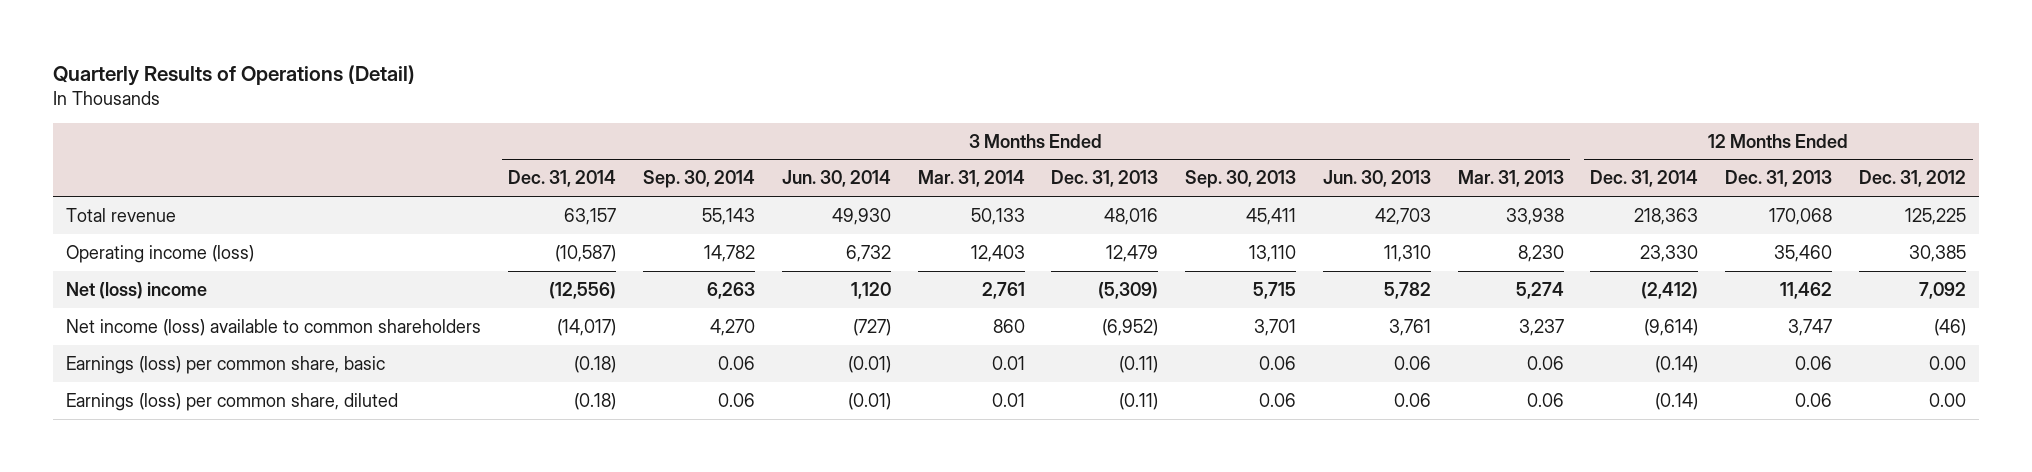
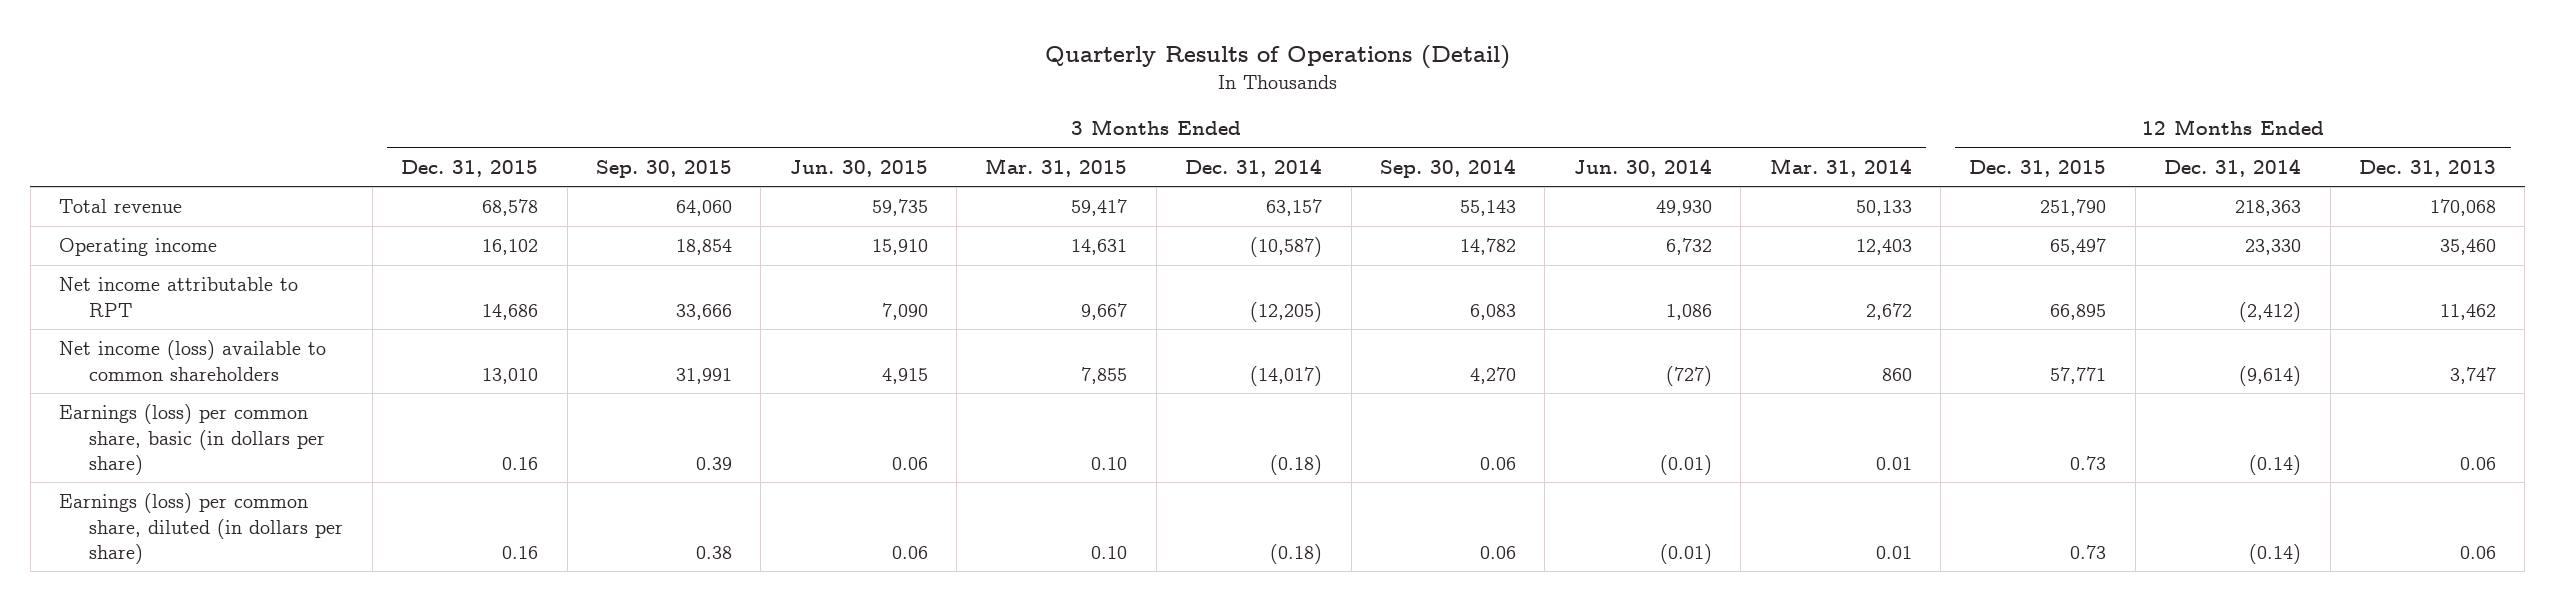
[1051,170,1159,188] Dec. 31, 2013 -> none
[1185,170,1297,189] Sep. 30, 2013 -> none
[1322,170,1431,188] Jun. 30, 2013 -> none
[1457,170,1564,188] Mar. 31, 2013 -> none
[1858,170,1966,188] Dec. 31, 2012 -> none
none -> [401,159,539,177] Dec. 31, 2015
none -> [595,159,732,178] Sep. 30, 2015
none -> [789,159,928,177] Jun. 30, 2015
none -> [985,157,1128,177] Mar. 31, 2015
none -> [1969,159,2107,177] Dec. 31, 2015
[66,244,255,263] Operating income (loss) -> [59,238,218,257] Operating income
[66,281,208,299] Net (loss) income -> [59,277,299,317] Net income attributable to RPT
[549,281,617,299] (12,556) -> [1250,301,1323,322] (12,205)
[706,281,755,299] 6,263 -> [1470,303,1517,320] 6,083
[850,281,891,299] 1,120 -> [1665,303,1712,320] 1,086
[981,281,1025,299] 2,761 -> [1865,302,1912,320] 2,672
[66,355,386,374] Earnings (loss) per common share, basic -> [59,404,326,476] Earnings (loss) per common share, basic (in dollars per share)
[66,392,399,411] Earnings (loss) per common share, diluted -> [59,493,344,565] Earnings (loss) per common share, diluted (in dollars per share)

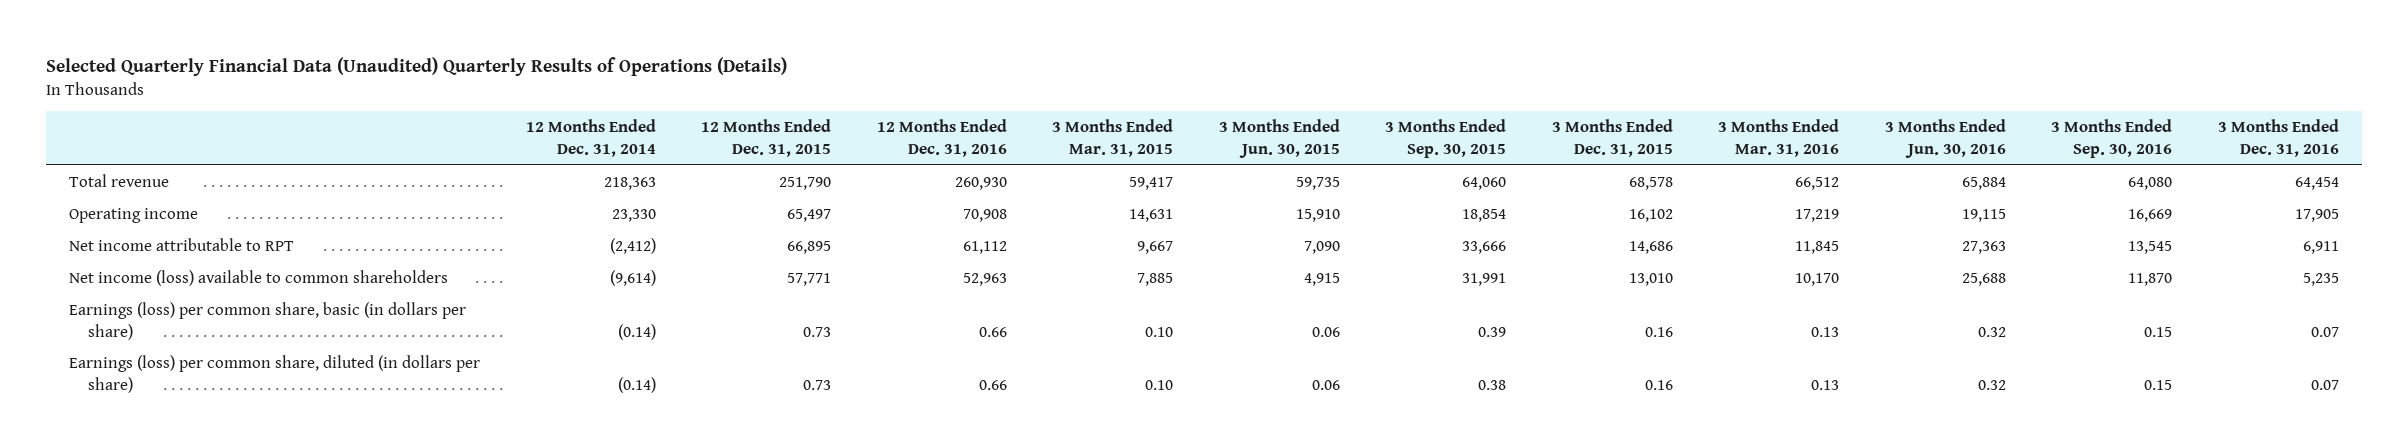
[1044,44,1510,69] Quarterly Results of Operations (Detail) -> [46,57,788,77] Selected Quarterly Financial Data (Unaudited) Quarterly Results of Operations (Details)
[1185,158,1323,177] Dec. 31, 2014 -> none
[1380,158,1517,178] Sep. 30, 2014 -> none
[1573,158,1712,177] Jun. 30, 2014 -> none
[1769,157,1912,177] Mar. 31, 2014 -> none
[2359,159,2497,177] Dec. 31, 2013 -> none
none -> [876,119,1007,157] 12 Months Ended Dec. 31, 2016
none -> [1718,119,1840,157] 3 Months Ended Mar. 31, 2016
none -> [1884,119,2006,158] 3 Months Ended Jun. 30, 2016
none -> [2051,119,2173,158] 3 Months Ended Sep. 30, 2016
none -> [2217,119,2339,157] 3 Months Ended Dec. 31, 2016
[1081,366,1128,384] 7,855 -> [1137,273,1174,287] 7,885

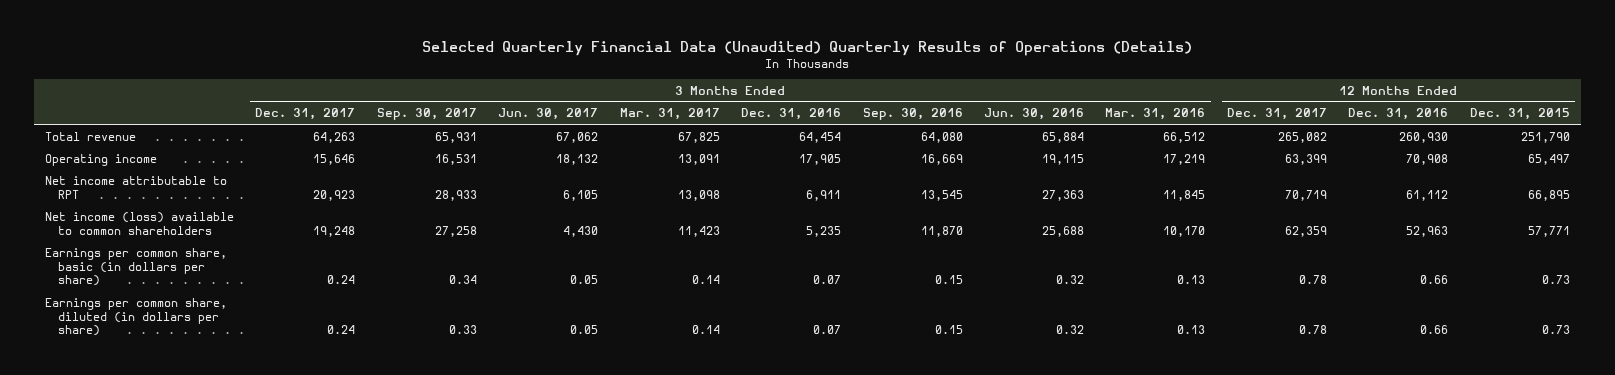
[525,119,656,157] 12 Months Ended Dec. 31, 2014 -> none
[1052,119,1174,157] 3 Months Ended Mar. 31, 2015 -> none
[1218,119,1340,158] 3 Months Ended Jun. 30, 2015 -> none
[1385,119,1507,158] 3 Months Ended Sep. 30, 2015 -> none
[1551,119,1673,157] 3 Months Ended Dec. 31, 2015 -> none
none -> [255,108,356,121] Dec. 31, 2017
none -> [376,108,477,121] Sep. 30, 2017
none -> [498,108,599,121] Jun. 30, 2017
none -> [619,108,720,121] Mar. 31, 2017
none -> [1226,108,1327,121] Dec. 31, 2017
[69,302,467,340] Earnings (loss) per common share, basic (in dollars per share) -> [44,247,227,287] Earnings per common share, basic (in dollars per share)
[69,355,481,393] Earnings (loss) per common share, diluted (in dollars per share) -> [44,297,227,337] Earnings per common share, diluted (in dollars per share)

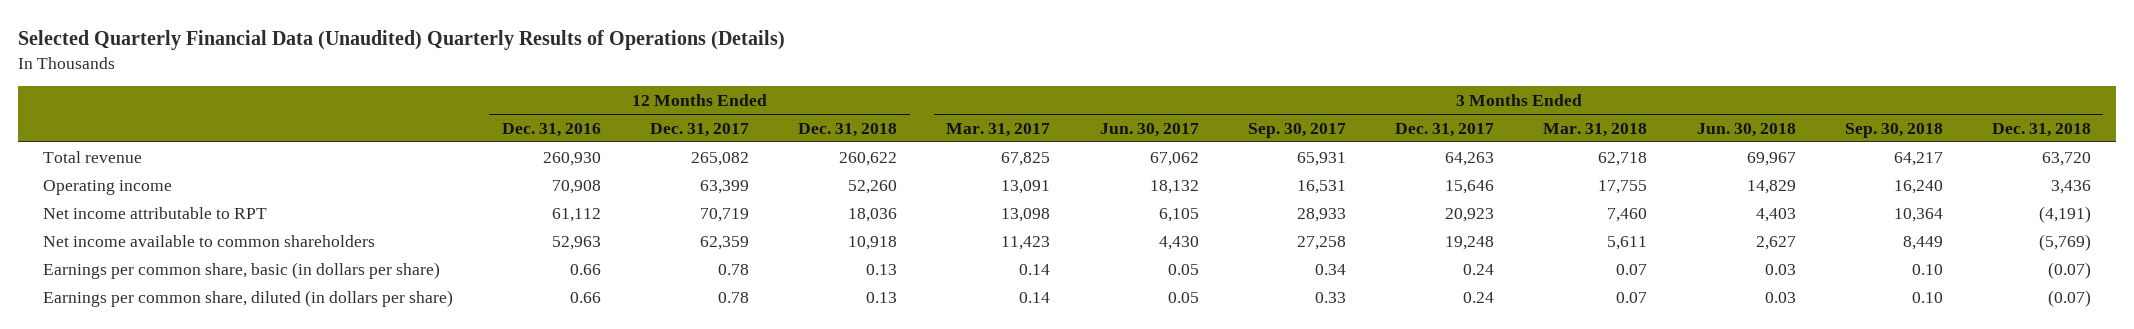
[741,108,842,121] Dec. 31, 2016 -> none
[862,108,963,121] Sep. 30, 2016 -> none
[984,108,1085,121] Jun. 30, 2016 -> none
[1105,108,1206,121] Mar. 31, 2016 -> none
[1469,108,1570,121] Dec. 31, 2015 -> none
none -> [798,122,898,137] Dec. 31, 2018
none -> [1543,122,1648,137] Mar. 31, 2018
none -> [1696,122,1796,137] Jun. 30, 2018
none -> [1844,122,1943,138] Sep. 30, 2018
none -> [1992,122,2092,137] Dec. 31, 2018
[44,211,234,235] Net income (loss) available to common shareholders -> [42,234,375,247] Net income available to common shareholders

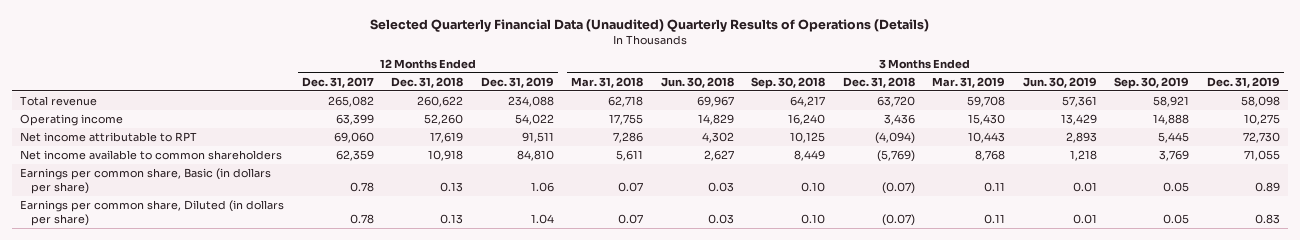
[501,122,601,137] Dec. 31, 2016 -> none
[946,122,1051,137] Mar. 31, 2017 -> none
[1099,122,1199,137] Jun. 30, 2017 -> none
[1247,122,1346,138] Sep. 30, 2017 -> none
[1395,122,1495,137] Dec. 31, 2017 -> none
none -> [480,76,554,88] Dec. 31, 2019
none -> [932,76,1006,88] Mar. 31, 2019
none -> [1022,76,1097,88] Jun. 30, 2019
none -> [1114,76,1190,89] Sep. 30, 2019
none -> [1206,76,1280,88] Dec. 31, 2019
[700,207,750,222] 70,719 -> [333,131,374,143] 69,060
[848,207,898,222] 18,036 -> [430,131,464,143] 17,619
[1607,207,1648,222] 7,460 -> [613,131,644,143] 7,286
[1755,207,1796,222] 4,403 -> [701,131,734,143] 4,302
[1893,207,1943,222] 10,364 -> [790,131,826,143] 10,125
[2039,205,2092,223] (4,191) -> [874,131,915,144] (4,094)
[42,261,440,279] Earnings per common share, basic (in dollars per share) -> [20,167,272,195] Earnings per common share, Basic (in dollars per share)
[42,289,453,307] Earnings per common share, diluted (in dollars per share) -> [20,199,285,227] Earnings per common share, Diluted (in dollars per share)

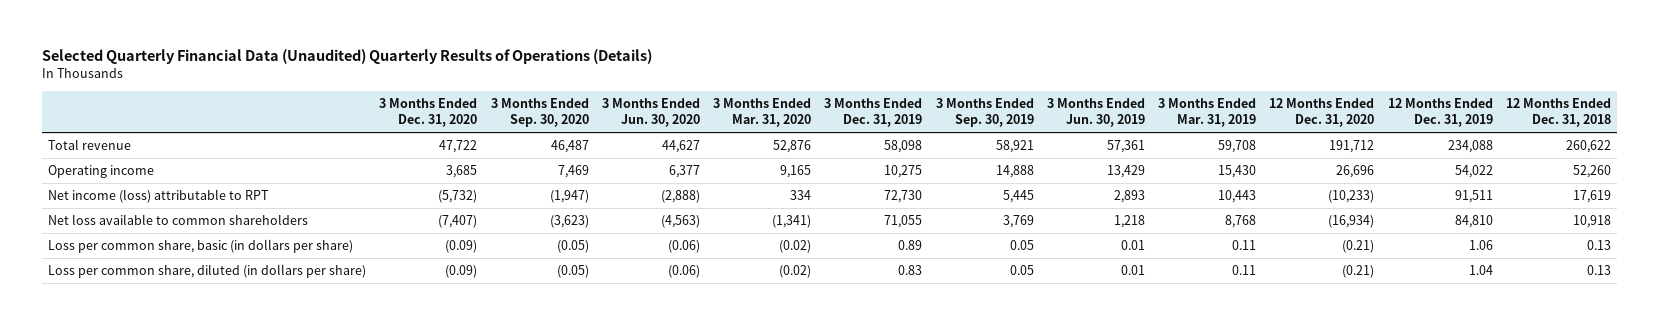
[301,76,374,88] Dec. 31, 2017 -> none
[571,76,644,88] Mar. 31, 2018 -> none
[660,76,734,88] Jun. 30, 2018 -> none
[751,76,826,89] Sep. 30, 2018 -> none
[842,76,915,88] Dec. 31, 2018 -> none
none -> [379,98,478,127] 3 Months Ended Dec. 31, 2020
none -> [490,98,589,127] 3 Months Ended Sep. 30, 2020
none -> [601,98,700,127] 3 Months Ended Jun. 30, 2020
none -> [713,98,812,127] 3 Months Ended Mar. 31, 2020
none -> [1269,98,1375,127] 12 Months Ended Dec. 31, 2020
[20,131,198,142] Net income attributable to RPT -> [48,189,270,204] Net income (loss) attributable to RPT
[20,149,283,160] Net income available to common shareholders -> [48,214,309,226] Net loss available to common shareholders
[20,167,272,195] Earnings per common share, Basic (in dollars per share) -> [48,239,354,254] Loss per common share, basic (in dollars per share)
[20,199,285,227] Earnings per common share, Diluted (in dollars per share) -> [48,264,367,279] Loss per common share, diluted (in dollars per share)

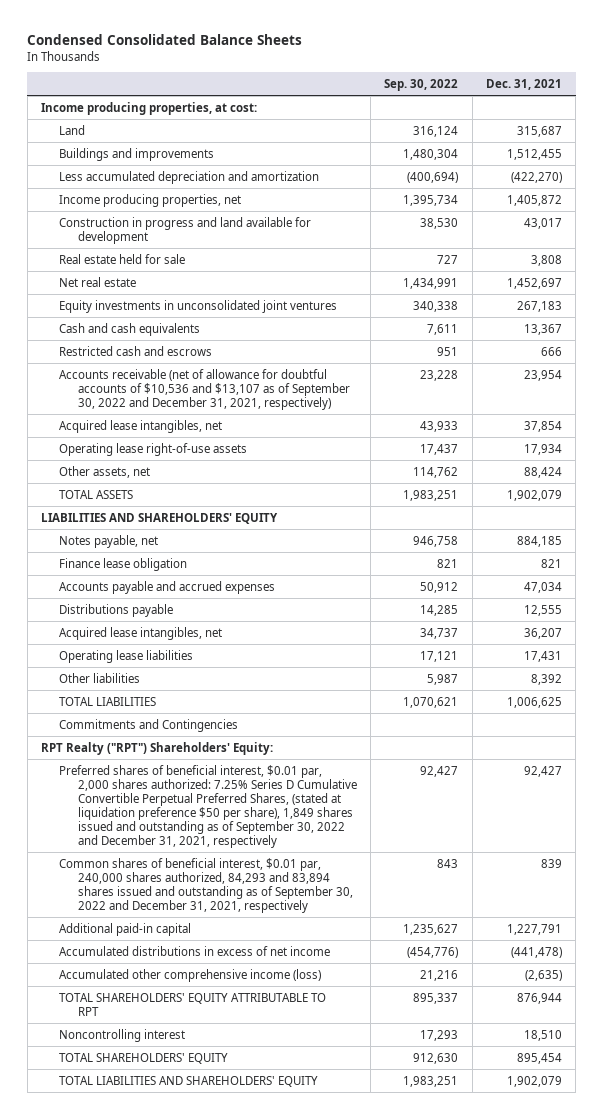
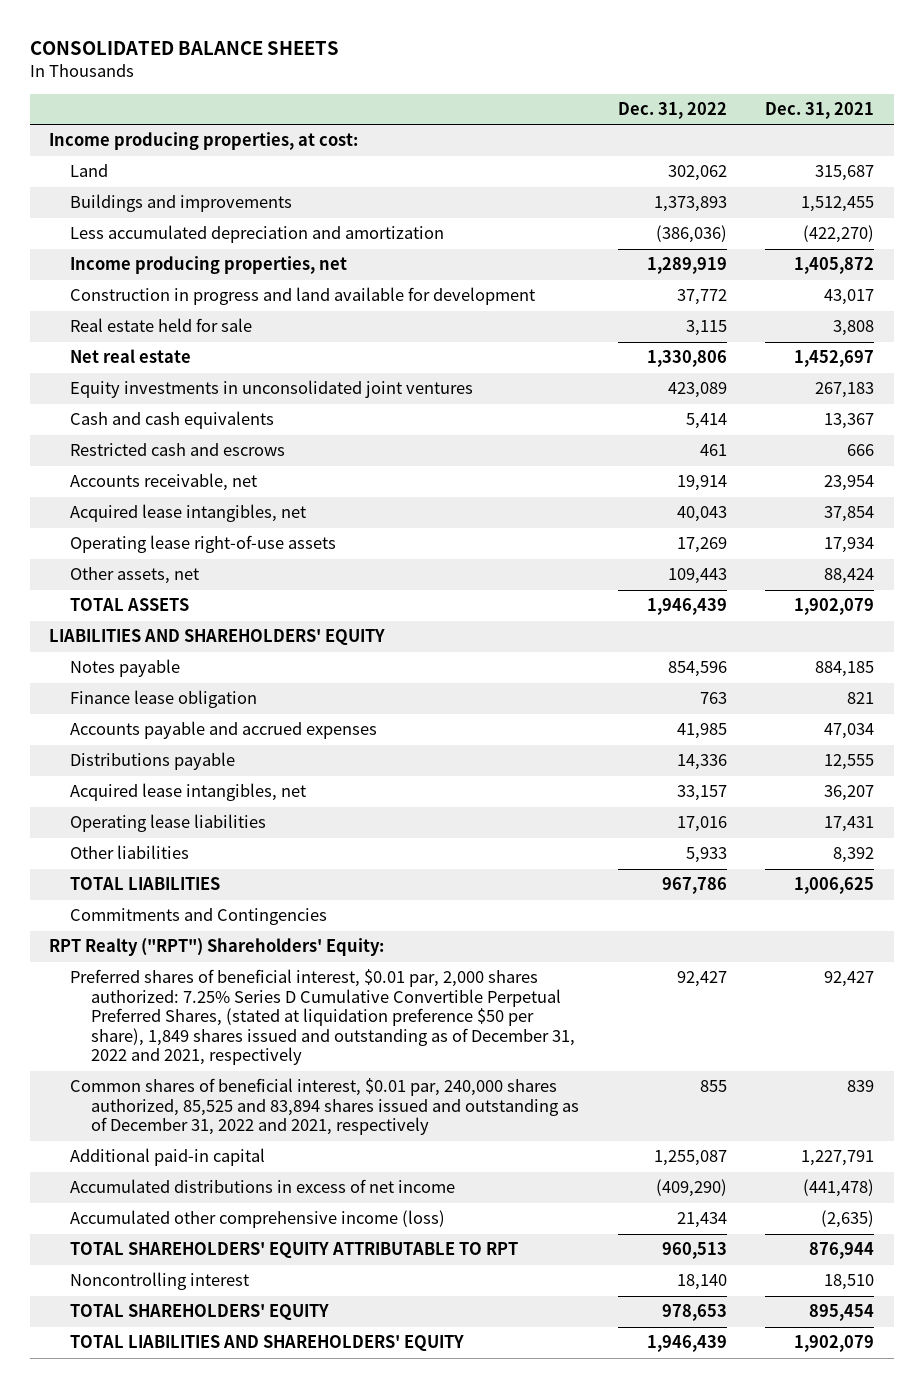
[27,34,303,46] Condensed Consolidated Balance Sheets -> [30,41,340,56] CONSOLIDATED BALANCE SHEETS
[384,78,459,91] Sep. 30, 2022 -> none
none -> [617,101,727,119] Dec. 31, 2022
[59,368,350,410] Accounts receivable (net of allowance for doubtful accounts of $10,536 and $13,107 as of September 30, 2022 and December 31, 2021, respectively) -> [70,473,258,492] Accounts receivable, net
[59,534,159,548] Notes payable, net -> [70,659,181,678] Notes payable
[59,764,357,848] Preferred shares of beneficial interest, $0.01 par, 2,000 shares authorized: 7.25% Series D Cumulative Convertible Perpetual Preferred Shares, (stated at liquidation preference $50 per share), 1,849 shares issued and outstanding as of September 30, 2022 and December 31, 2021, respectively -> [70,969,576,1066] Preferred shares of beneficial interest, $0.01 par, 2,000 shares authorized: 7.25% Series D Cumulative Convertible Perpetual Preferred Shares, (stated at liquidation preference $50 per share), 1,849 shares issued and outstanding as of December 31, 2022 and 2021, respectively
[59,857,353,913] Common shares of beneficial interest, $0.01 par, 240,000 shares authorized, 84,293 and 83,894 shares issued and outstanding as of September 30, 2022 and December 31, 2021, respectively -> [70,1078,580,1136] Common shares of beneficial interest, $0.01 par, 240,000 shares authorized, 85,525 and 83,894 shares issued and outstanding as of December 31, 2022 and 2021, respectively

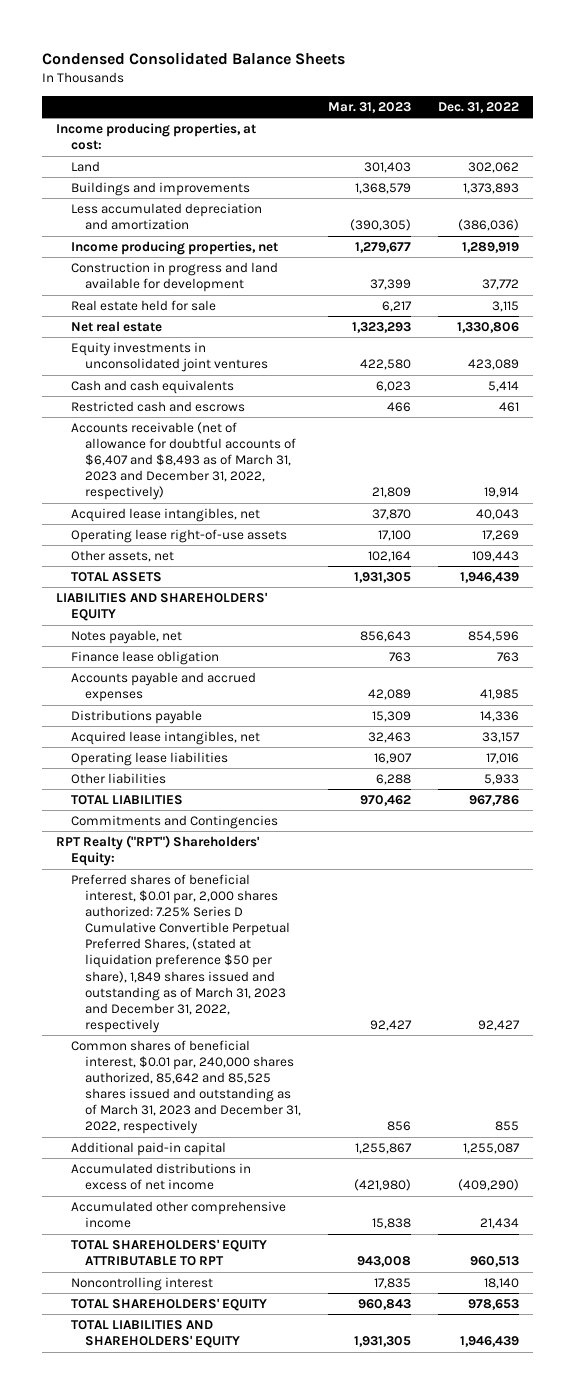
[30,41,340,56] CONSOLIDATED BALANCE SHEETS -> [42,51,346,65] Condensed Consolidated Balance Sheets
[765,101,875,119] Dec. 31, 2021 -> none
none -> [328,101,412,113] Mar. 31, 2023
[70,473,258,492] Accounts receivable, net -> [70,422,297,501] Accounts receivable (net of allowance for doubtful accounts of $6,407 and $8,493 as of March 31, 2023 and December 31, 2022, respectively)
[70,659,181,678] Notes payable -> [70,630,182,645] Notes payable, net
[70,969,576,1066] Preferred shares of beneficial interest, $0.01 par, 2,000 shares authorized: 7.25% Series D Cumulative Convertible Perpetual Preferred Shares, (stated at liquidation preference $50 per share), 1,849 shares issued and outstanding as of December 31, 2022 and 2021, respectively -> [70,874,291,1033] Preferred shares of beneficial interest, $0.01 par, 2,000 shares authorized: 7.25% Series D Cumulative Convertible Perpetual Preferred Shares, (stated at liquidation preference $50 per share), 1,849 shares issued and outstanding as of March 31, 2023 and December 31, 2022, respectively
[70,1078,580,1136] Common shares of beneficial interest, $0.01 par, 240,000 shares authorized, 85,525 and 83,894 shares issued and outstanding as of December 31, 2022 and 2021, respectively -> [70,1040,302,1135] Common shares of beneficial interest, $0.01 par, 240,000 shares authorized, 85,642 and 85,525 shares issued and outstanding as of March 31, 2023 and December 31, 2022, respectively
[70,1210,446,1229] Accumulated other comprehensive income (loss) -> [70,1201,286,1229] Accumulated other comprehensive income

